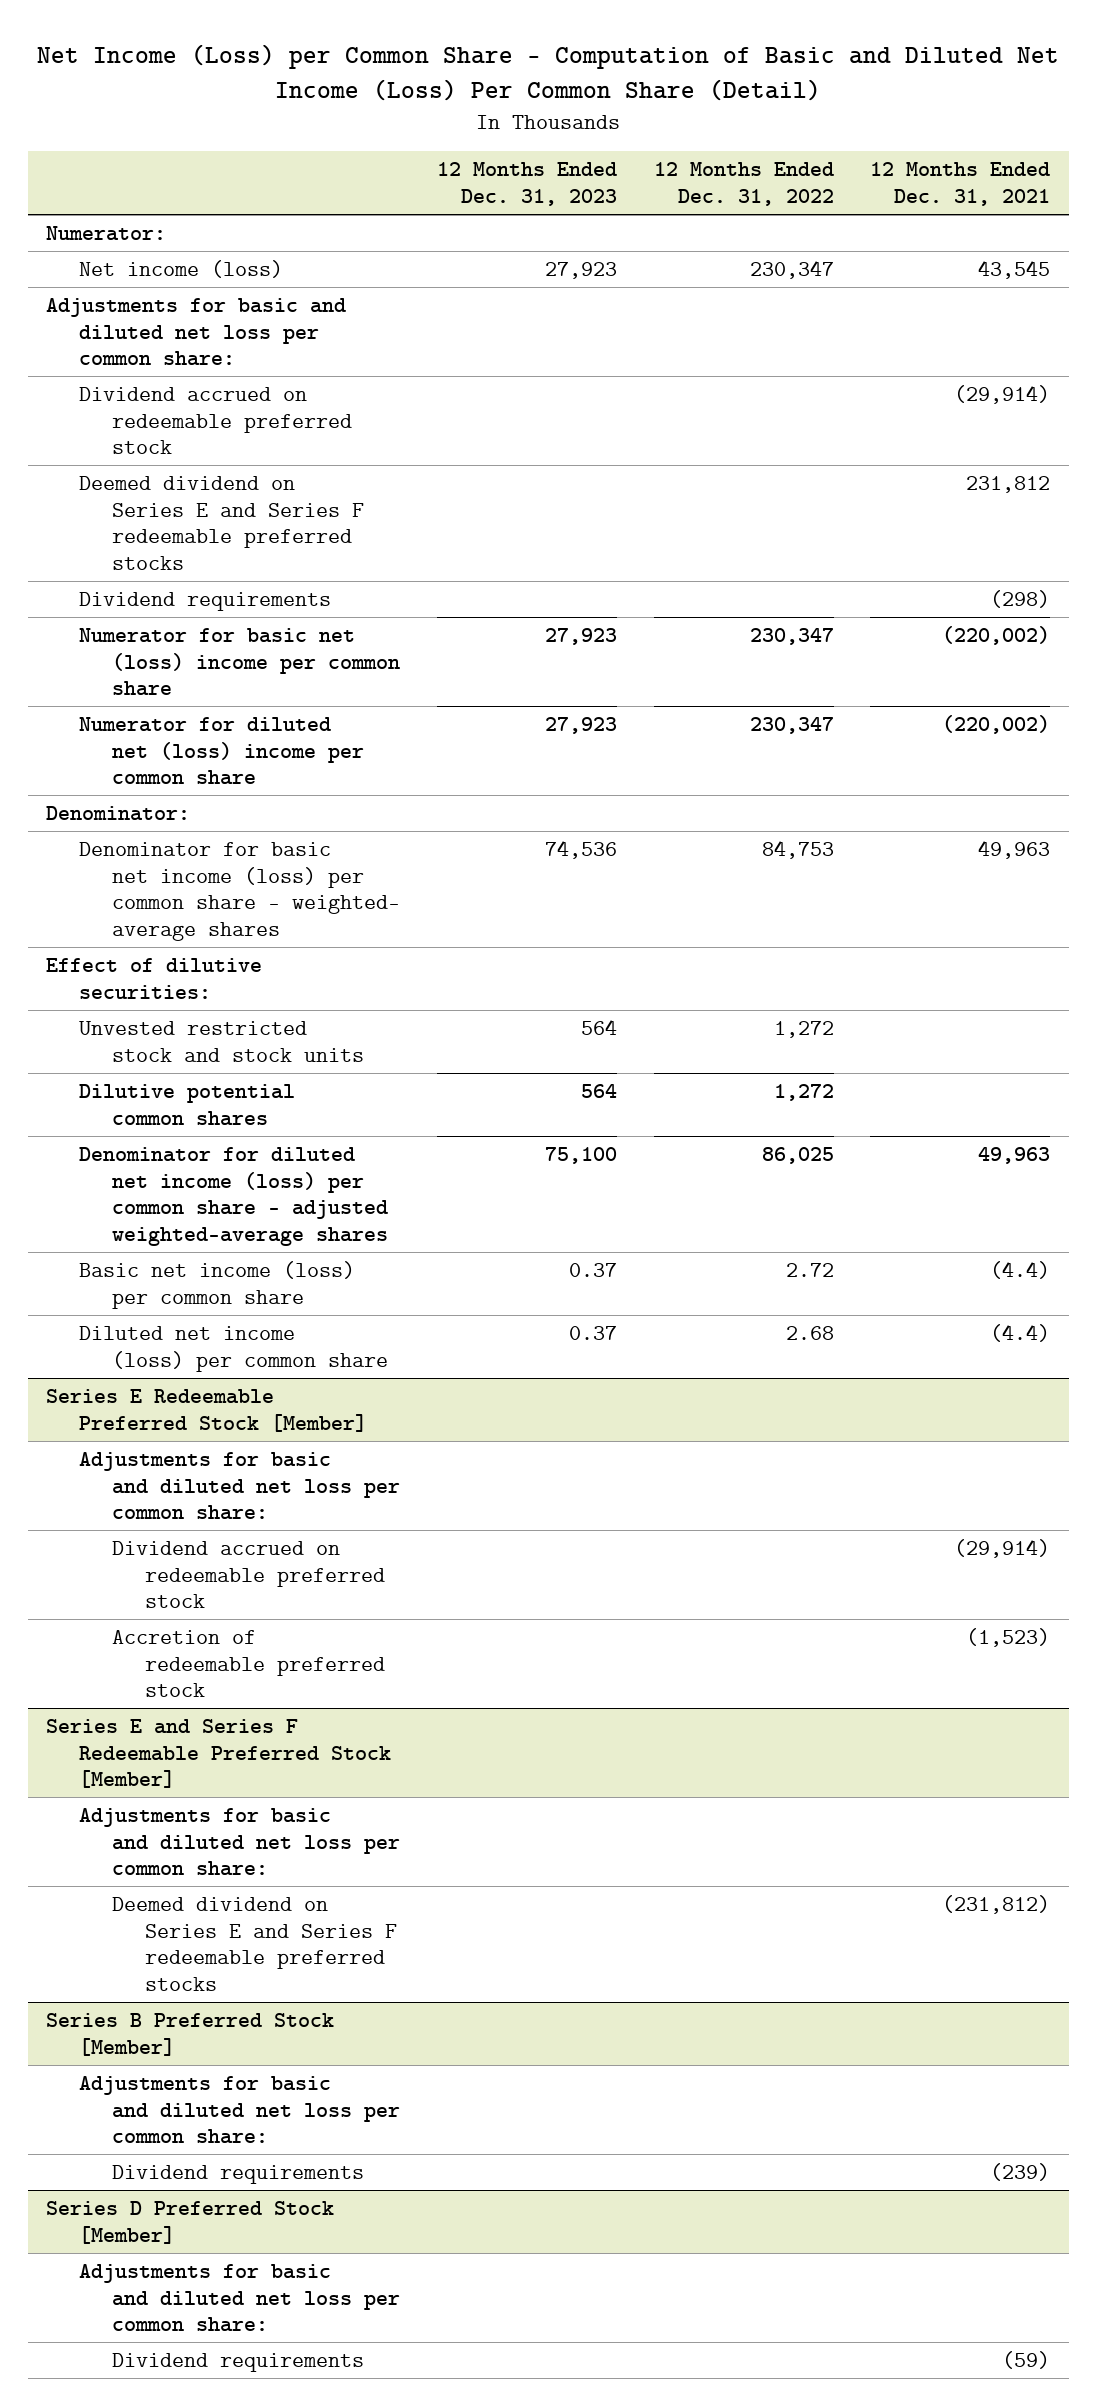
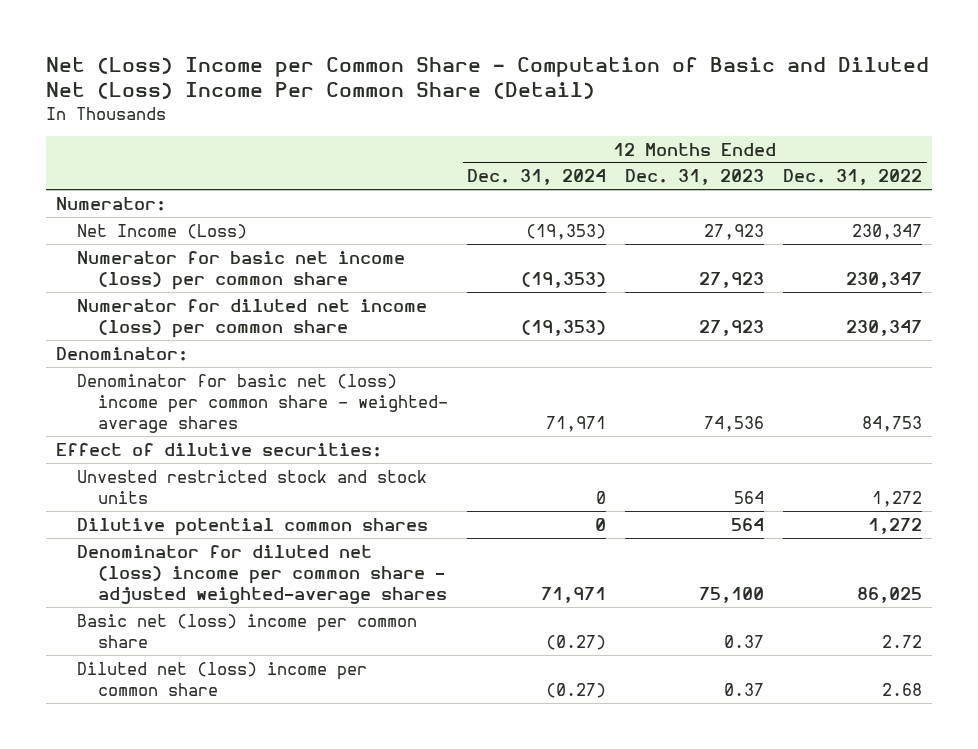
[37,44,1060,102] Net Income (Loss) per Common Share - Computation of Basic and Diluted Net Income (Loss) Per Common Share (Detail) -> [46,56,930,100] Net (Loss) Income per Common Share - Computation of Basic and Diluted Net (Loss) Income Per Common Share (Detail)
[870,162,1051,207] 12 Months Ended Dec. 31, 2021 -> none
none -> [467,169,607,186] Dec. 31, 2024
[46,297,347,367] Adjustments for basic and diluted net loss per common share: -> none
[79,386,353,455] Dividend accrued on redeemable preferred stock -> none
[79,475,365,570] Deemed dividend on Series E and Series F redeemable preferred stocks -> none
[79,591,332,611] Dividend requirements -> none
[79,259,284,278] Net income (loss) -> [76,223,247,239] Net Income (Loss)
[79,627,401,697] Numerator for basic net (loss) income per common share -> [76,250,405,290] Numerator for basic net income (loss) per common share
[79,716,365,786] Numerator for diluted net (loss) income per common share -> [76,298,427,338] Numerator for diluted net income (loss) per common share
[79,841,401,941] Denominator for basic net income (loss) per common share - weighted- average shares -> [76,373,449,433] Denominator for basic net (loss) income per common share - weighted- average shares
[46,1388,368,1432] Series E Redeemable Preferred Stock [Member] -> none
[79,1451,401,1521] Adjustments for basic and diluted net loss per common share: -> none
[112,1540,386,1609] Dividend accrued on redeemable preferred stock -> none
[112,1629,386,1698] Accretion of redeemable preferred stock -> none
[46,1718,392,1789] Series E and Series F Redeemable Preferred Stock [Member] -> none
[79,1807,401,1877] Adjustments for basic and diluted net loss per common share: -> none
[112,1896,398,1991] Deemed dividend on Series E and Series F redeemable preferred stocks -> none
[46,2012,335,2056] Series B Preferred Stock [Member] -> none
[79,2075,401,2145] Adjustments for basic and diluted net loss per common share: -> none
[112,2164,365,2184] Dividend requirements -> none
[46,2200,335,2244] Series D Preferred Stock [Member] -> none
[79,2263,401,2333] Adjustments for basic and diluted net loss per common share: -> none
[112,2352,365,2372] Dividend requirements -> none
[79,1146,389,1246] Denominator for diluted net income (loss) per common share - adjusted weighted-average shares -> [76,544,448,604] Denominator for diluted net (loss) income per common share - adjusted weighted-average shares
[79,1260,356,1309] Basic net income (loss) per common share -> [76,613,417,648] Basic net (loss) income per common share
[79,1325,389,1372] Diluted net income (loss) per common share -> [76,661,367,696] Diluted net (loss) income per common share

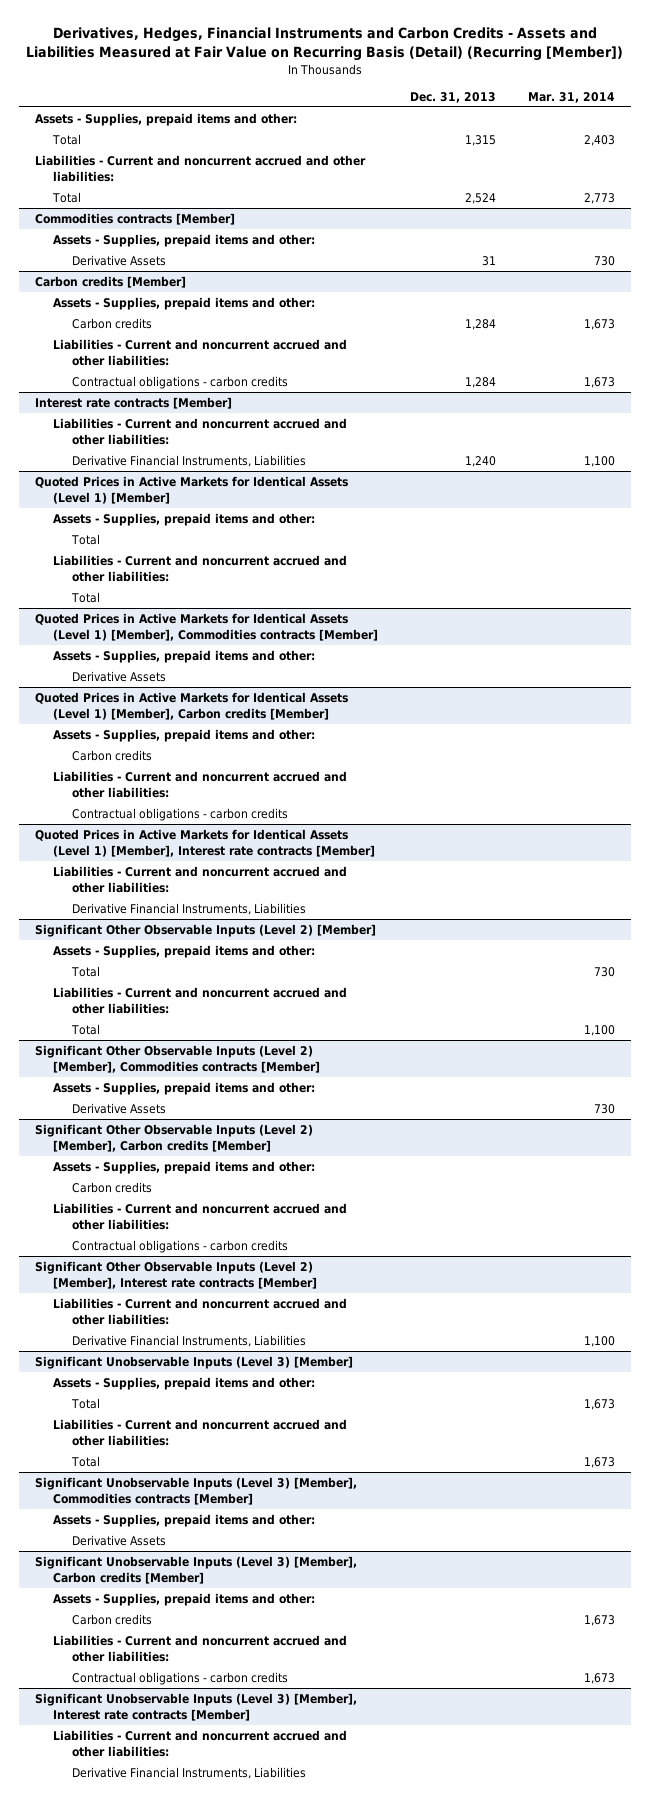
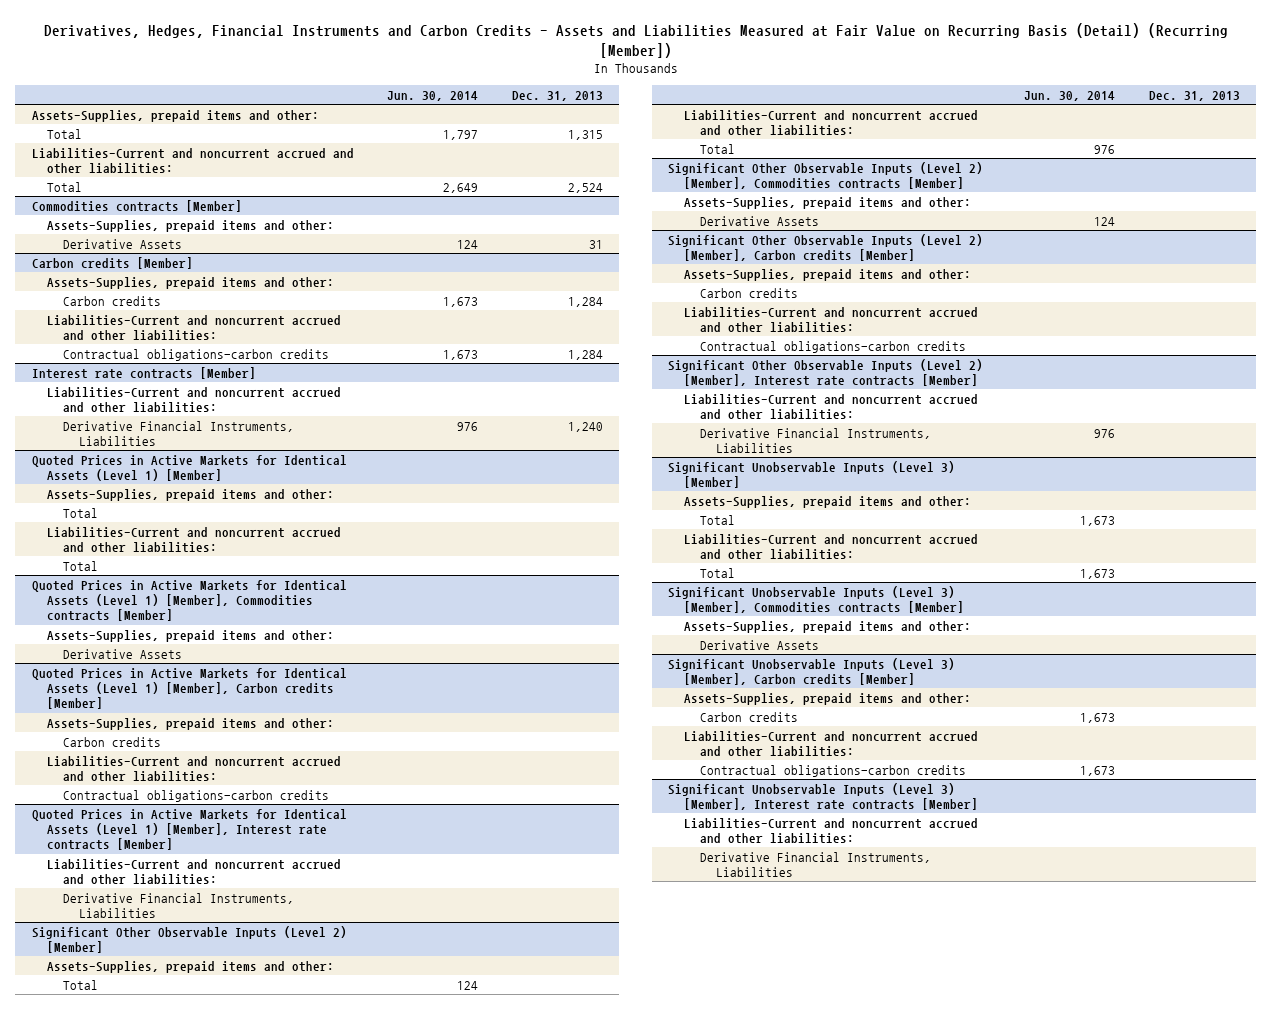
[527,91,615,103] Mar. 31, 2014 -> none
none -> [387,90,479,101] Jun. 30, 2014
[35,112,298,126] Assets - Supplies, prepaid items and other: -> [31,109,319,122] Assets-Supplies, prepaid items and other:
[35,154,367,182] Liabilities - Current and noncurrent accrued and other liabilities: -> [31,147,354,174] Liabilities-Current and noncurrent accrued and other liabilities:
[53,233,316,247] Assets - Supplies, prepaid items and other: -> [47,219,335,232] Assets-Supplies, prepaid items and other:
[53,296,316,310] Assets - Supplies, prepaid items and other: -> [47,276,335,289] Assets-Supplies, prepaid items and other:
[53,338,348,366] Liabilities - Current and noncurrent accrued and other liabilities: -> [47,314,342,341] Liabilities-Current and noncurrent accrued and other liabilities:
[71,375,288,389] Contractual obligations - carbon credits -> [63,348,330,361] Contractual obligations-carbon credits
[53,417,348,445] Liabilities - Current and noncurrent accrued and other liabilities: -> [47,386,342,413] Liabilities-Current and noncurrent accrued and other liabilities:
[53,512,316,526] Assets - Supplies, prepaid items and other: -> [47,488,335,501] Assets-Supplies, prepaid items and other:
[53,554,348,582] Liabilities - Current and noncurrent accrued and other liabilities: -> [47,526,342,553] Liabilities-Current and noncurrent accrued and other liabilities:
[53,649,316,663] Assets - Supplies, prepaid items and other: -> [47,629,335,642] Assets-Supplies, prepaid items and other:
[53,728,316,742] Assets - Supplies, prepaid items and other: -> [47,717,335,730] Assets-Supplies, prepaid items and other:
[53,770,348,798] Liabilities - Current and noncurrent accrued and other liabilities: -> [47,755,342,782] Liabilities-Current and noncurrent accrued and other liabilities:
[71,807,288,821] Contractual obligations - carbon credits -> [63,789,330,802] Contractual obligations-carbon credits
[53,865,348,893] Liabilities - Current and noncurrent accrued and other liabilities: -> [47,858,342,885] Liabilities-Current and noncurrent accrued and other liabilities:
[53,944,316,958] Assets - Supplies, prepaid items and other: -> [47,960,335,973] Assets-Supplies, prepaid items and other:
[53,986,348,1014] Liabilities - Current and noncurrent accrued and other liabilities: -> [684,109,979,136] Liabilities-Current and noncurrent accrued and other liabilities:
[53,1081,316,1095] Assets - Supplies, prepaid items and other: -> [684,196,972,209] Assets-Supplies, prepaid items and other:
[53,1160,316,1174] Assets - Supplies, prepaid items and other: -> [684,268,972,281] Assets-Supplies, prepaid items and other:
[53,1202,348,1230] Liabilities - Current and noncurrent accrued and other liabilities: -> [684,306,979,333] Liabilities-Current and noncurrent accrued and other liabilities:
[71,1239,288,1253] Contractual obligations - carbon credits -> [699,340,966,353] Contractual obligations-carbon credits
[53,1297,348,1325] Liabilities - Current and noncurrent accrued and other liabilities: -> [684,393,979,420] Liabilities-Current and noncurrent accrued and other liabilities:
[53,1376,316,1390] Assets - Supplies, prepaid items and other: -> [684,495,972,508] Assets-Supplies, prepaid items and other:
[53,1418,348,1446] Liabilities - Current and noncurrent accrued and other liabilities: -> [684,533,979,560] Liabilities-Current and noncurrent accrued and other liabilities:
[53,1513,316,1527] Assets - Supplies, prepaid items and other: -> [684,620,972,633] Assets-Supplies, prepaid items and other:
[53,1592,316,1606] Assets - Supplies, prepaid items and other: -> [684,692,972,705] Assets-Supplies, prepaid items and other:
[53,1634,348,1662] Liabilities - Current and noncurrent accrued and other liabilities: -> [684,730,979,757] Liabilities-Current and noncurrent accrued and other liabilities:
[71,1671,288,1685] Contractual obligations - carbon credits -> [699,764,966,777] Contractual obligations-carbon credits
[53,1729,348,1757] Liabilities - Current and noncurrent accrued and other liabilities: -> [684,817,979,844] Liabilities-Current and noncurrent accrued and other liabilities:

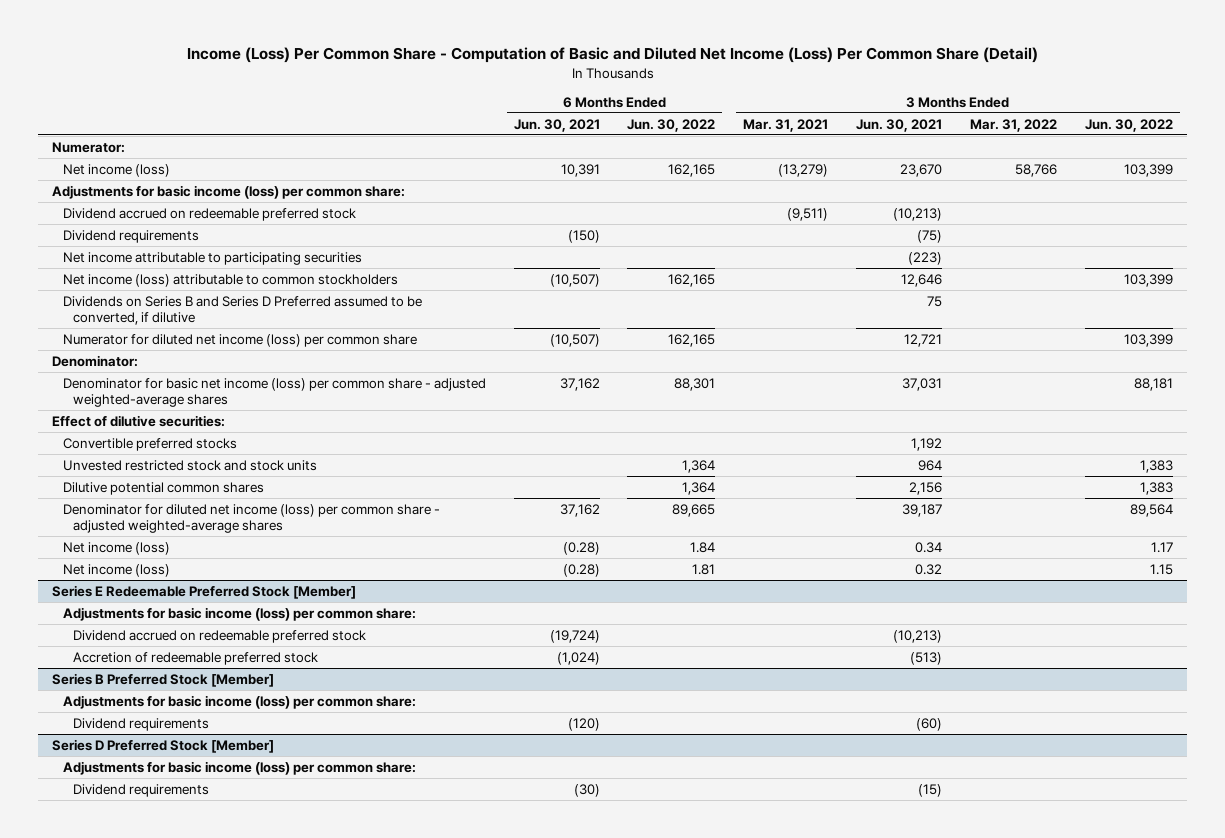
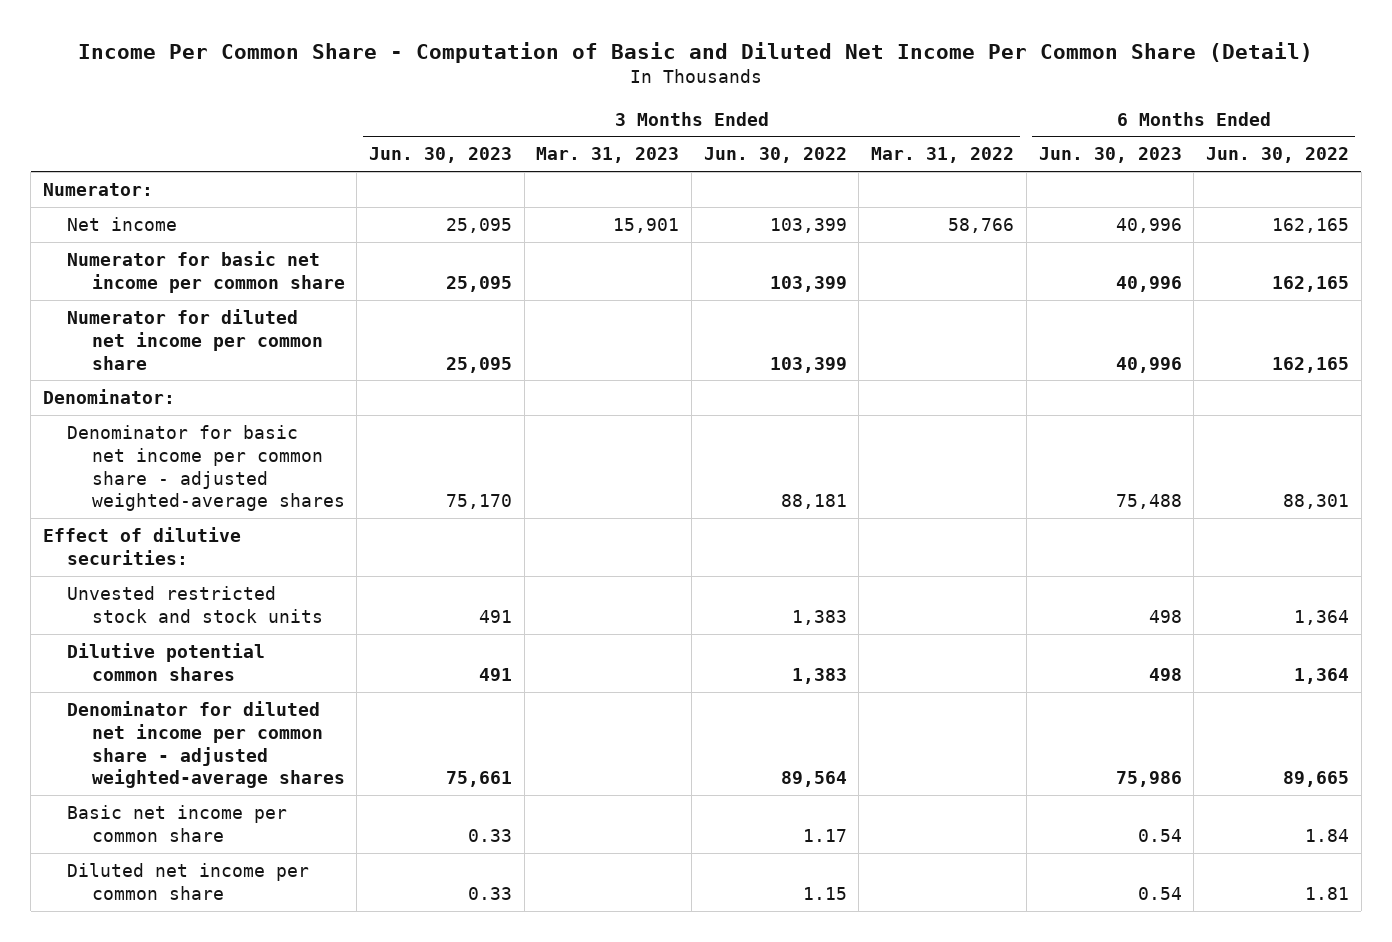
[186,47,1038,64] Income (Loss) Per Common Share - Computation of Basic and Diluted Net Income (Loss) Per Common Share (Detail) -> [77,41,1313,63] Income Per Common Share - Computation of Basic and Diluted Net Income Per Common Share (Detail)
[513,118,600,132] Jun. 30, 2021 -> none
[743,118,829,132] Mar. 31, 2021 -> none
[856,118,943,132] Jun. 30, 2021 -> none
none -> [368,147,512,164] Jun. 30, 2023
none -> [536,147,680,164] Mar. 31, 2023
none -> [1038,147,1182,164] Jun. 30, 2023
[52,184,406,199] Adjustments for basic income (loss) per common share: -> none
[62,207,356,221] Dividend accrued on redeemable preferred stock -> none
[62,229,199,243] Dividend requirements -> none
[62,251,362,265] Net income attributable to participating securities -> none
[62,295,422,325] Dividends on Series B and Series D Preferred assumed to be converted, if dilutive -> none
[62,163,170,177] Net income (loss) -> [67,217,178,232] Net income
[62,273,398,287] Net income (loss) attributable to common stockholders -> [67,251,345,293] Numerator for basic net income per common share
[62,333,417,347] Numerator for diluted net income (loss) per common share -> [67,309,323,370] Numerator for diluted net income per common share
[62,377,486,407] Denominator for basic net income (loss) per common share - adjusted weighted-average shares -> [67,425,345,512] Denominator for basic net income per common share - adjusted weighted-average shares
[62,437,237,451] Convertible preferred stocks -> none
[52,584,357,599] Series E Redeemable Preferred Stock [Member] -> none
[62,606,416,621] Adjustments for basic income (loss) per common share: -> none
[73,629,367,643] Dividend accrued on redeemable preferred stock -> none
[73,651,319,665] Accretion of redeemable preferred stock -> none
[52,672,275,687] Series B Preferred Stock [Member] -> none
[62,694,416,709] Adjustments for basic income (loss) per common share: -> none
[73,717,210,731] Dividend requirements -> none
[52,738,275,753] Series D Preferred Stock [Member] -> none
[62,760,416,775] Adjustments for basic income (loss) per common share: -> none
[73,783,210,797] Dividend requirements -> none
[62,503,440,533] Denominator for diluted net income (loss) per common share - adjusted weighted-average shares -> [67,701,345,789] Denominator for diluted net income per common share - adjusted weighted-average shares
[62,541,170,555] Net income (loss) -> [67,805,288,842] Basic net income per common share
[62,563,170,577] Net income (loss) -> [67,863,310,900] Diluted net income per common share

